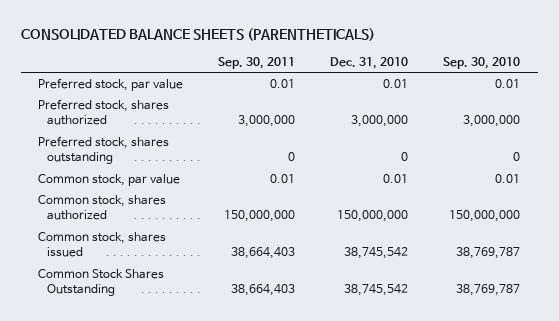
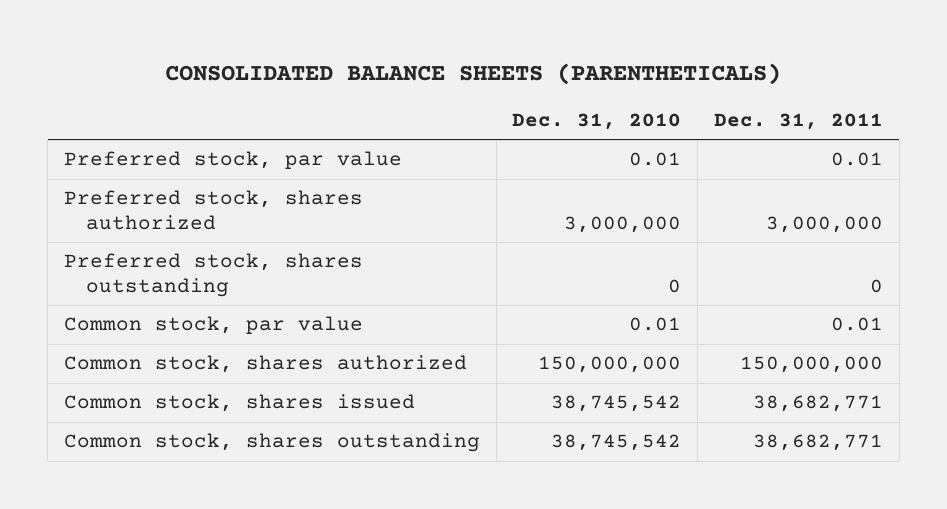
[218,56,296,69] Sep. 30, 2011 -> none
[443,56,521,69] Sep. 30, 2010 -> none
none -> [713,113,883,131] Dec. 31, 2011
[38,268,165,297] Common Stock Shares Outstanding -> [63,433,480,453] Common stock, shares outstanding

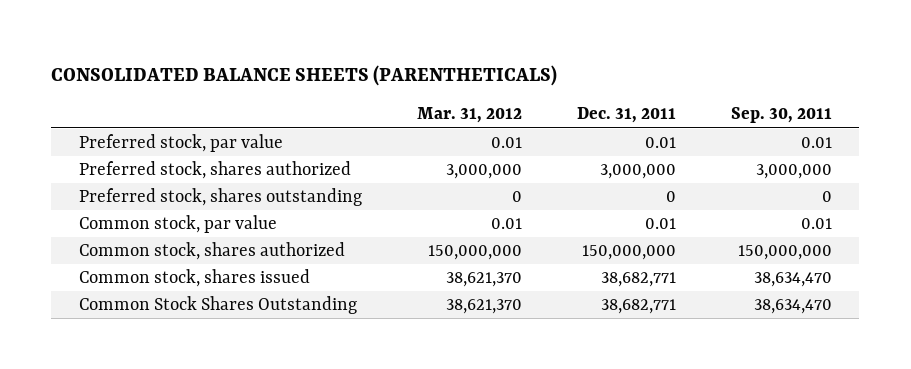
[512,113,682,131] Dec. 31, 2010 -> none
none -> [416,107,522,124] Mar. 31, 2012
none -> [730,107,832,124] Sep. 30, 2011
[63,433,480,453] Common stock, shares outstanding -> [78,296,357,315] Common Stock Shares Outstanding

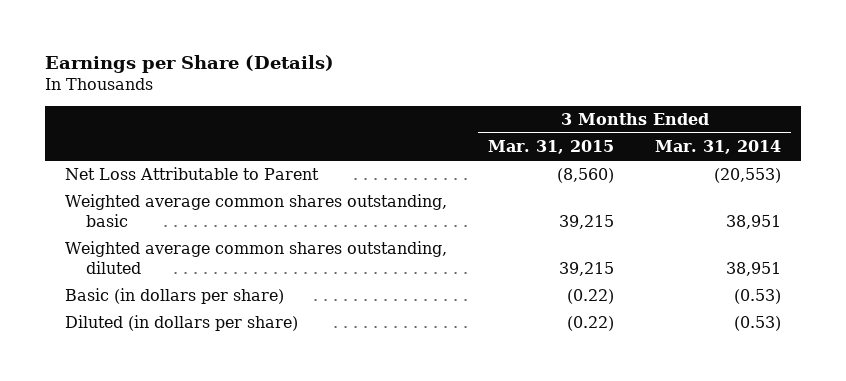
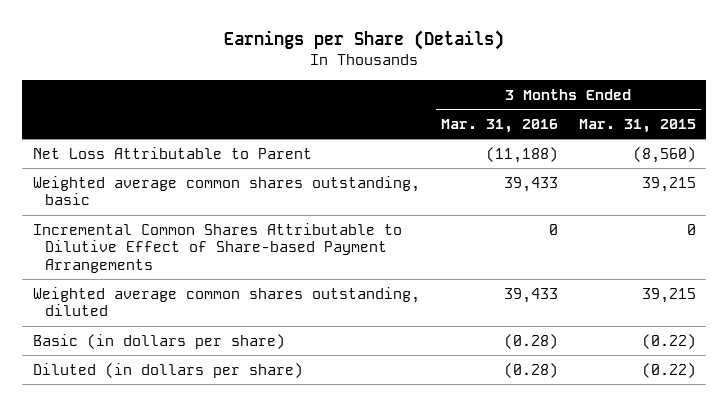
[654,140,781,155] Mar. 31, 2014 -> none
none -> [440,118,558,133] Mar. 31, 2016
none -> [32,222,402,273] Incremental Common Shares Attributable to Dilutive Effect of Share-based Payment Arrangements

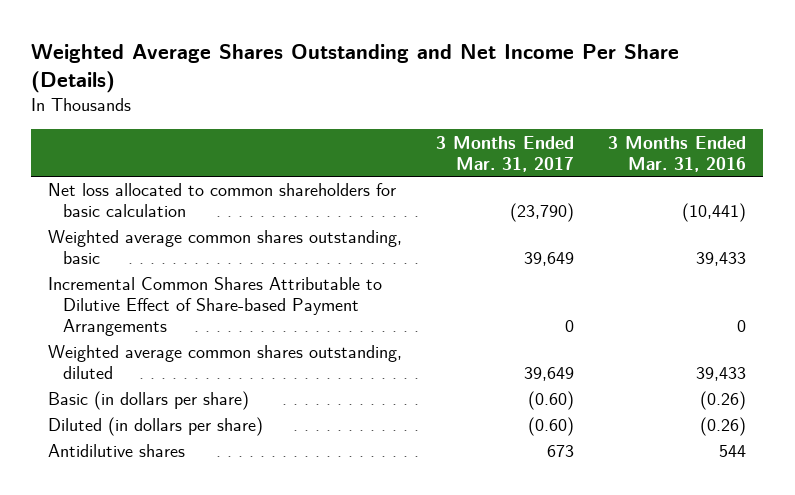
[224,30,505,51] Earnings per Share (Details) -> [31,44,680,94] Weighted Average Shares Outstanding and Net Income Per Share (Details)
[578,118,696,133] Mar. 31, 2015 -> none
none -> [436,135,575,172] 3 Months Ended Mar. 31, 2017
[32,146,312,159] Net Loss Attributable to Parent -> [48,183,397,218] Net loss allocated to common shareholders for basic calculation
[485,146,558,163] (11,188) -> [682,203,747,223] (10,441)
[503,333,558,349] (0.28) -> [700,391,747,411] (0.26)
[503,362,558,378] (0.28) -> [700,417,747,437] (0.26)
none -> [48,444,186,458] Antidilutive shares

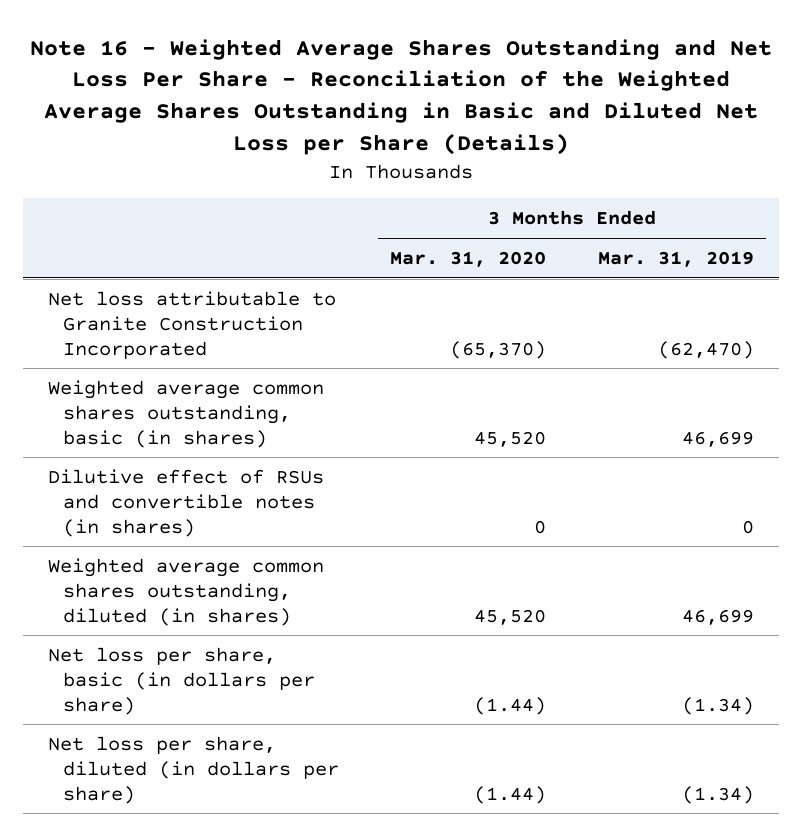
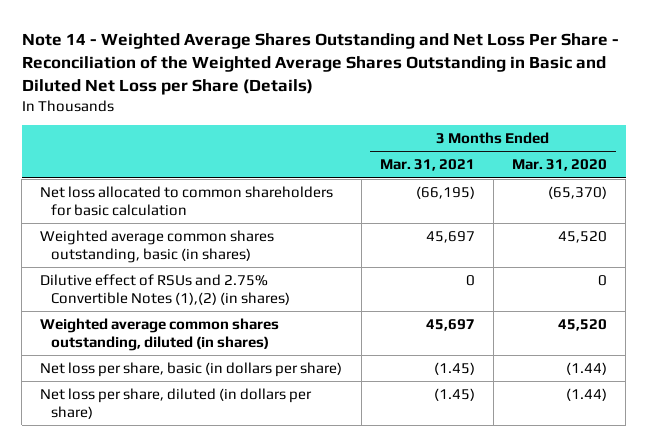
[29,38,772,156] Note 16 - Weighted Average Shares Outstanding and Net Loss Per Share - Reconciliation of the Weighted Average Shares Outstanding in Basic and Diluted Net Loss per Share (Details) -> [21,32,619,95] Note 14 - Weighted Average Shares Outstanding and Net Loss Per Share - Reconciliation of the Weighted Average Shares Outstanding in Basic and Diluted Net Loss per Share (Details)
[597,250,754,267] Mar. 31, 2019 -> none
none -> [379,159,475,172] Mar. 31, 2021
[48,290,337,359] Net loss attributable to Granite Construction Incorporated -> [40,185,334,217] Net loss allocated to common shareholders for basic calculation
[48,468,325,537] Dilutive effect of RSUs and convertible notes (in shares) -> [40,273,291,306] Dilutive effect of RSUs and 2.75% Convertible Notes (1),(2) (in shares)

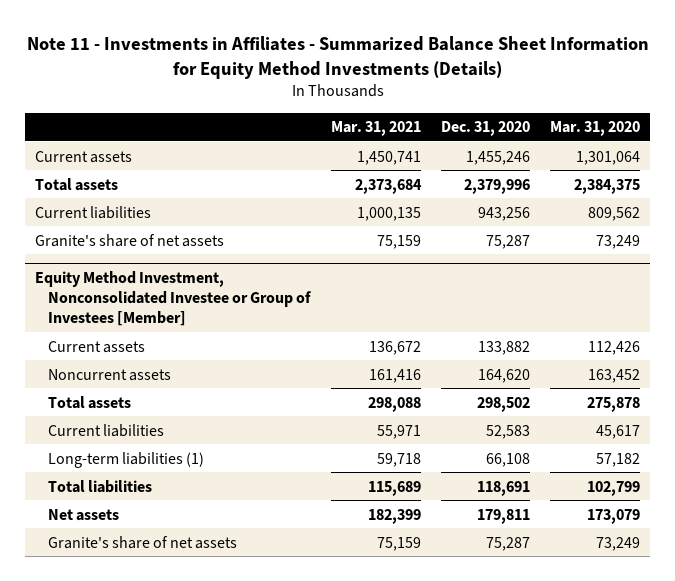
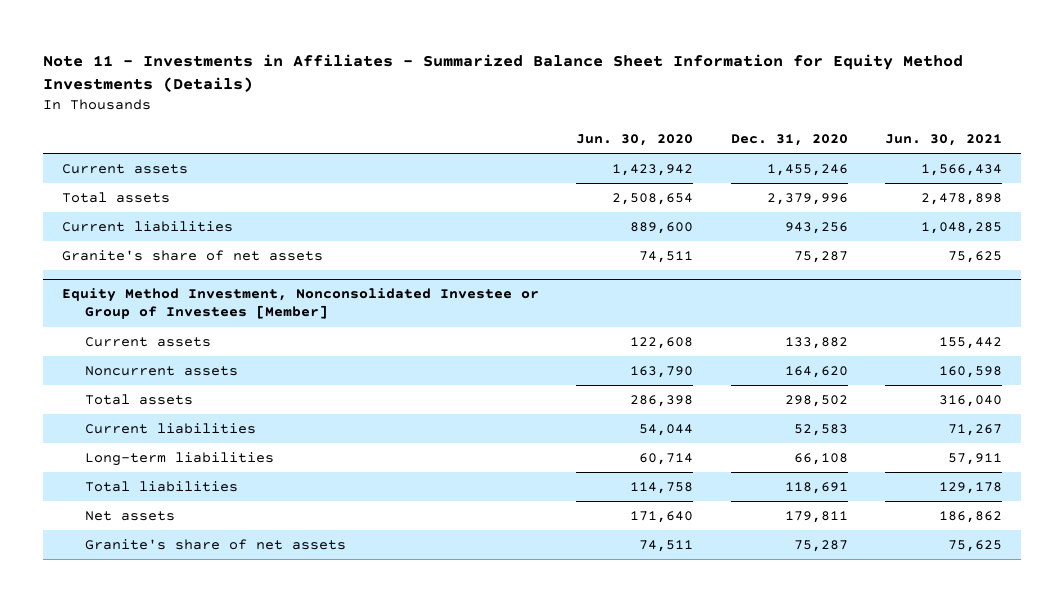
[330,121,421,137] Mar. 31, 2021 -> none
[550,121,641,137] Mar. 31, 2020 -> none
none -> [576,134,694,147] Jun. 30, 2020
none -> [884,134,1002,147] Jun. 30, 2021
[48,451,205,468] Long-term liabilities (1) -> [85,451,275,466] Long-term liabilities

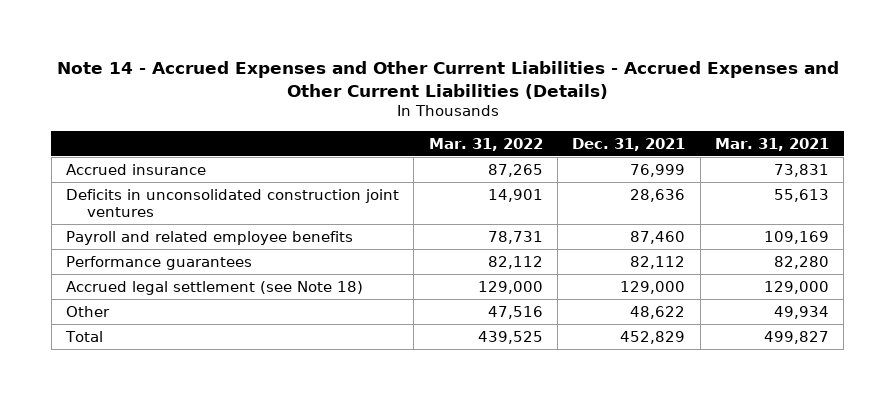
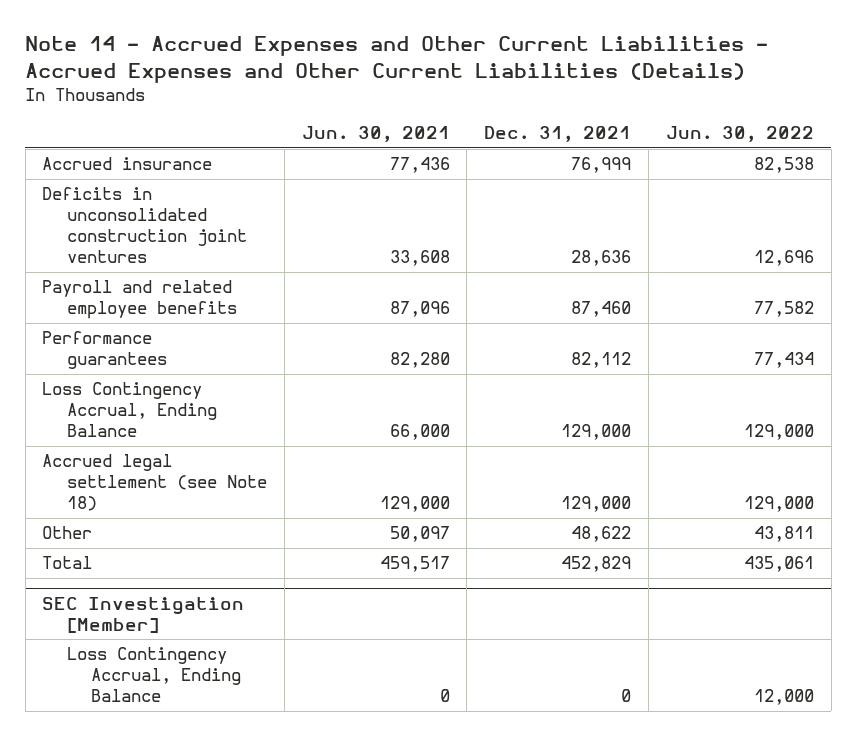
[428,137,543,151] Mar. 31, 2022 -> none
[715,137,830,151] Mar. 31, 2021 -> none
none -> [301,126,450,143] Jun. 30, 2021
none -> [665,126,814,143] Jun. 30, 2022
none -> [42,382,217,438] Loss Contingency Accrual, Ending Balance
none -> [42,596,245,633] SEC Investigation [Member]
none -> [66,647,242,703] Loss Contingency Accrual, Ending Balance

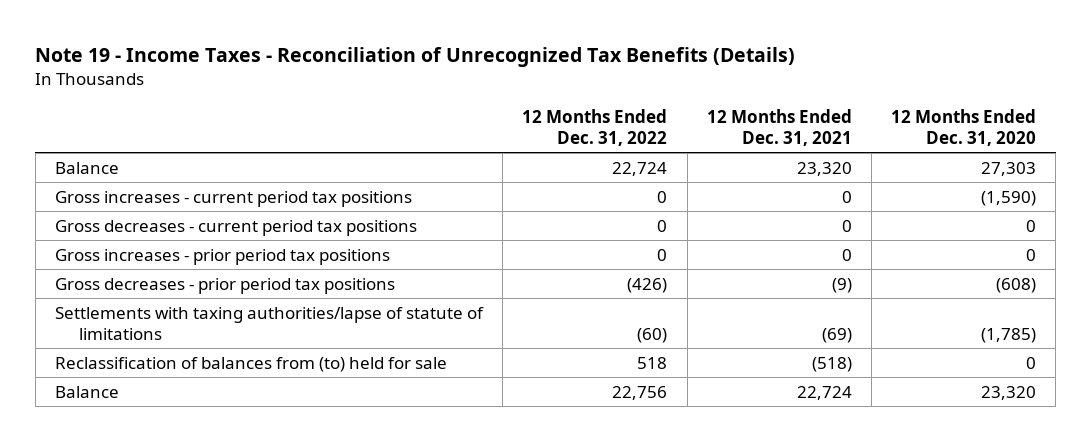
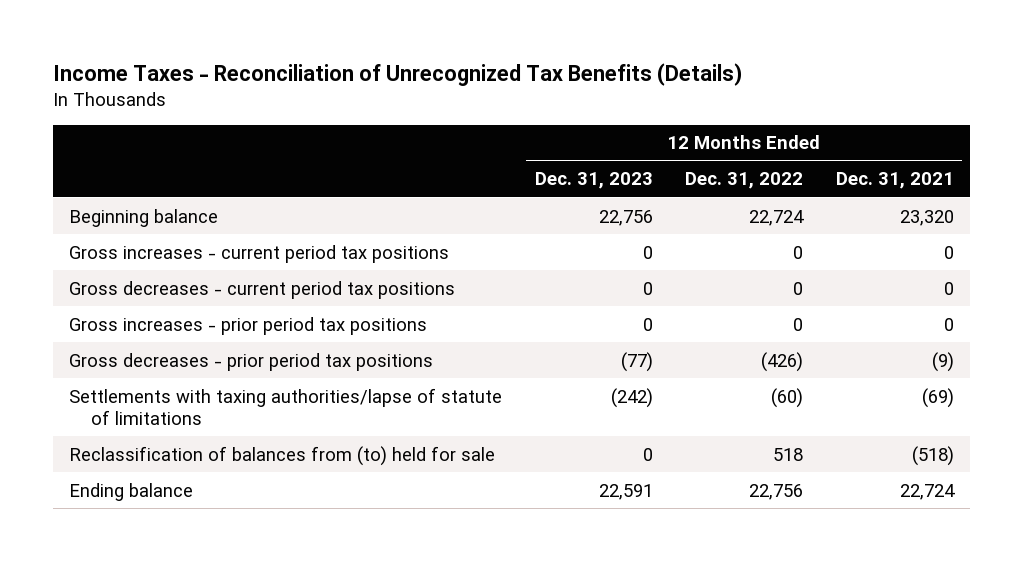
[35,46,796,67] Note 19 - Income Taxes - Reconciliation of Unrecognized Tax Benefits (Details) -> [52,63,742,87] Income Taxes - Reconciliation of Unrecognized Tax Benefits (Details)
[891,108,1037,146] 12 Months Ended Dec. 31, 2020 -> none
none -> [534,172,653,190] Dec. 31, 2023
[54,161,119,174] Balance -> [68,208,218,227] Beginning balance
[54,385,119,398] Balance -> [68,482,193,501] Ending balance

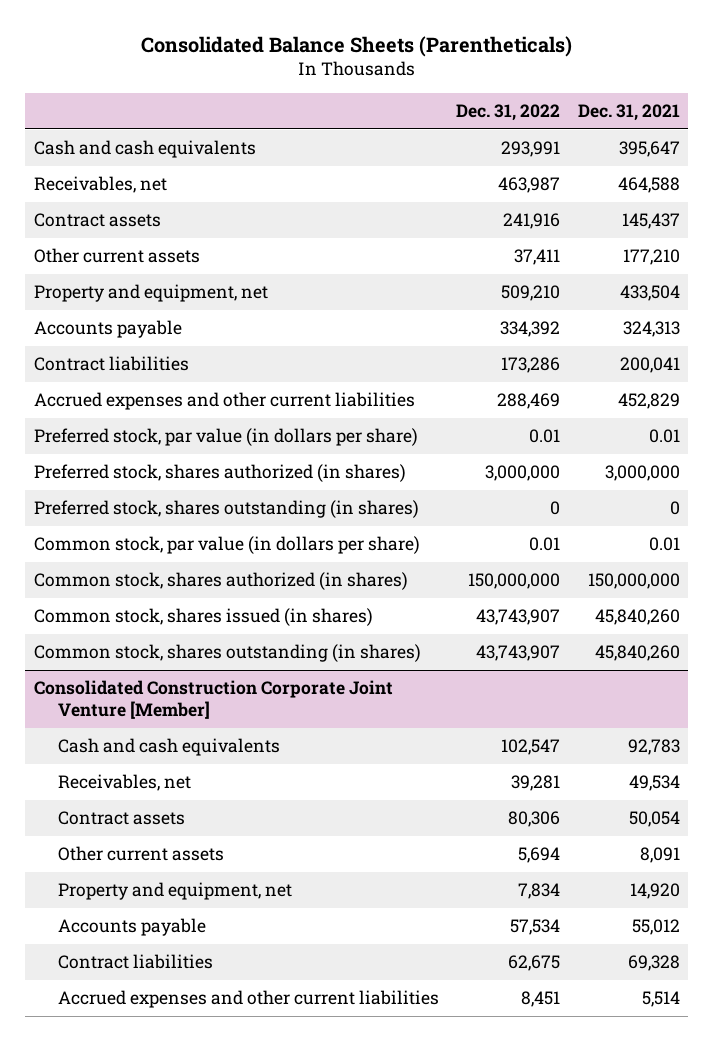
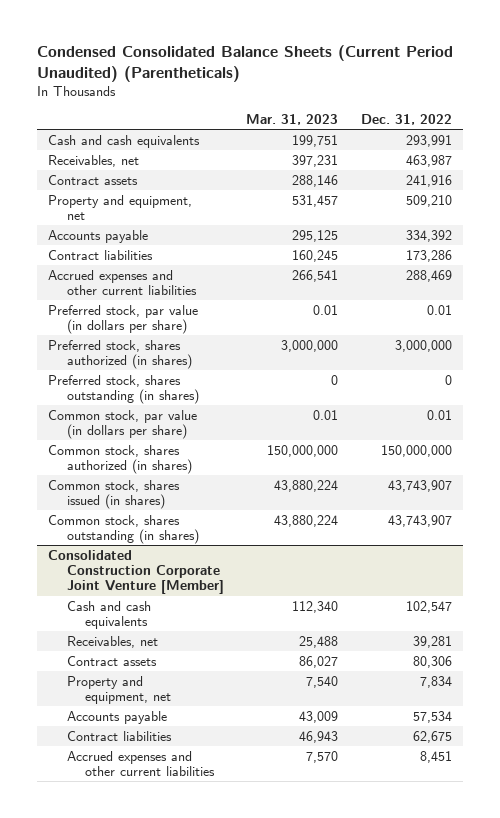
[140,35,572,57] Consolidated Balance Sheets (Parentheticals) -> [36,45,453,82] Condensed Consolidated Balance Sheets (Current Period Unaudited) (Parentheticals)
[577,104,680,122] Dec. 31, 2021 -> none
none -> [246,113,339,125] Mar. 31, 2023
[33,248,200,264] Other current assets -> none
[57,846,224,862] Other current assets -> none

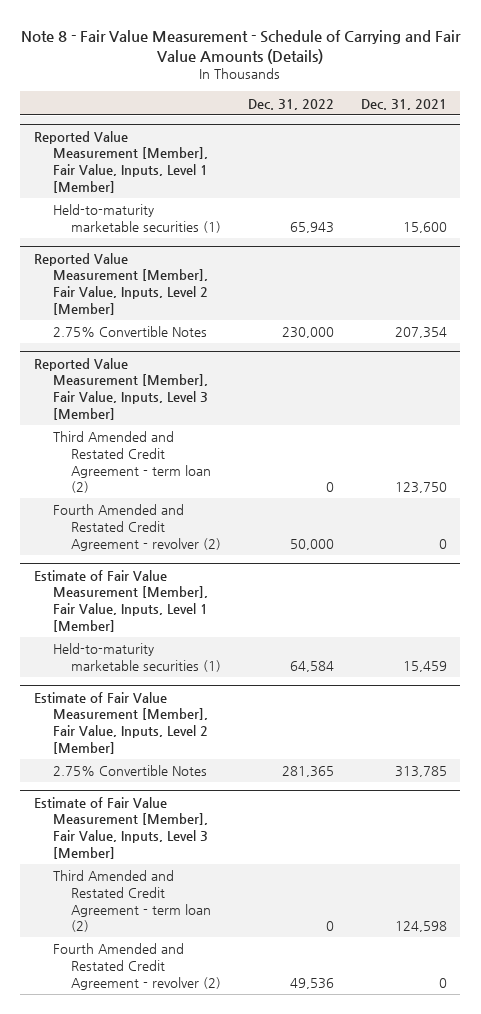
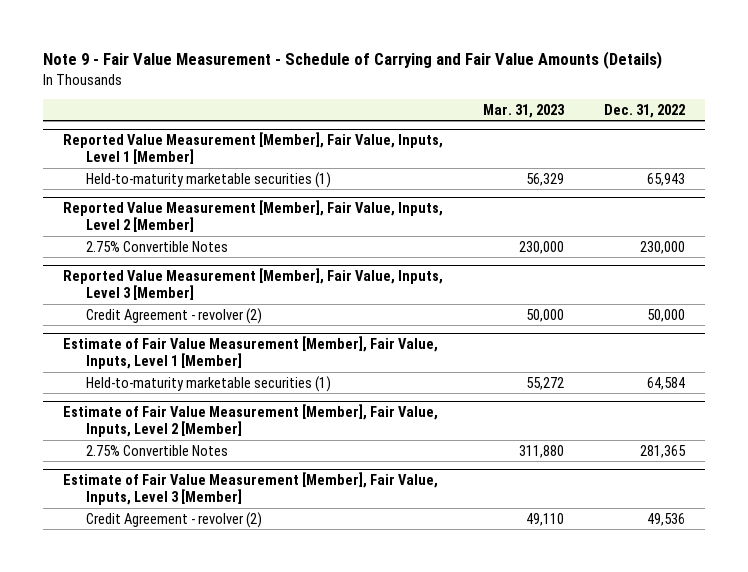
[21,29,462,64] Note 8 - Fair Value Measurement - Schedule of Carrying and Fair Value Amounts (Details) -> [42,51,662,70] Note 9 - Fair Value Measurement - Schedule of Carrying and Fair Value Amounts (Details)
[360,98,447,110] Dec. 31, 2021 -> none
none -> [482,104,565,119] Mar. 31, 2023
[52,431,212,494] Third Amended and Restated Credit Agreement - term loan (2) -> none
[52,504,222,551] Fourth Amended and Restated Credit Agreement - revolver (2) -> [85,307,262,324] Credit Agreement - revolver (2)
[52,870,212,933] Third Amended and Restated Credit Agreement - term loan (2) -> none
[52,943,222,990] Fourth Amended and Restated Credit Agreement - revolver (2) -> [85,511,262,528] Credit Agreement - revolver (2)

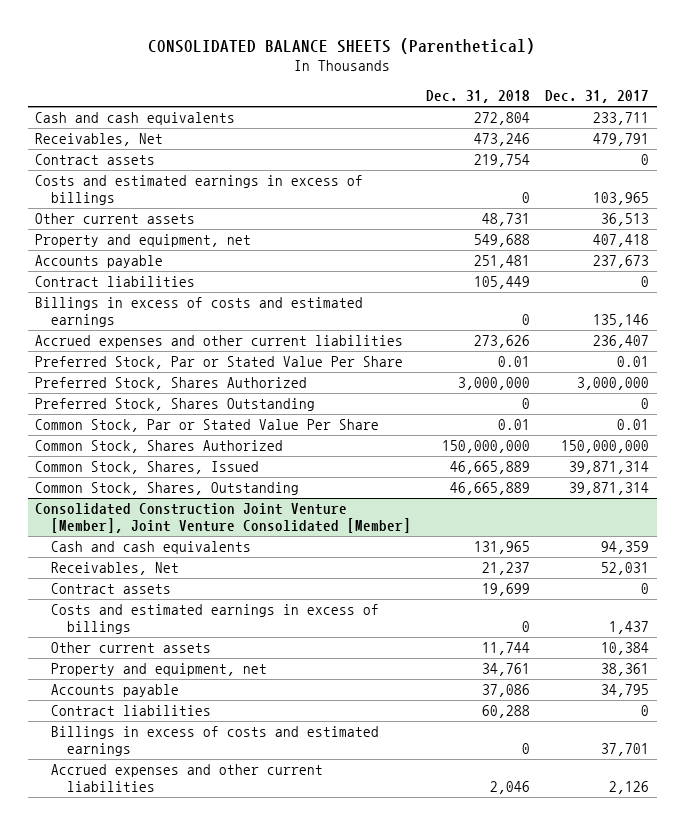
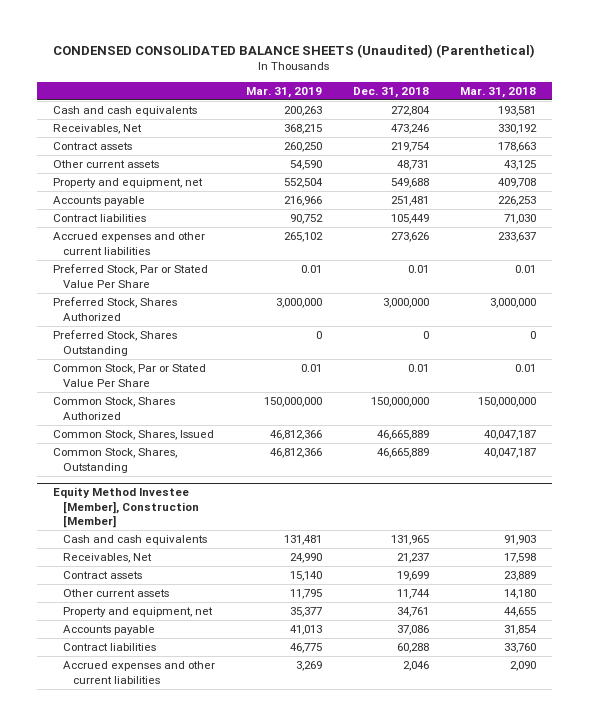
[148,37,536,54] CONSOLIDATED BALANCE SHEETS (Parenthetical) -> [53,43,536,58] CONDENSED CONSOLIDATED BALANCE SHEETS (Unaudited) (Parenthetical)
[545,90,650,104] Dec. 31, 2017 -> none
none -> [245,86,322,98] Mar. 31, 2019
none -> [459,86,536,98] Mar. 31, 2018
[35,175,364,206] Costs and estimated earnings in excess of billings -> none
[35,297,364,328] Billings in excess of costs and estimated earnings -> none
[35,503,412,534] Consolidated Construction Joint Venture [Member], Joint Venture Consolidated [Member] -> none
none -> [52,487,199,529] Equity Method Investee [Member], Construction [Member]
[51,604,380,635] Costs and estimated earnings in excess of billings -> none
[51,726,380,757] Billings in excess of costs and estimated earnings -> none

